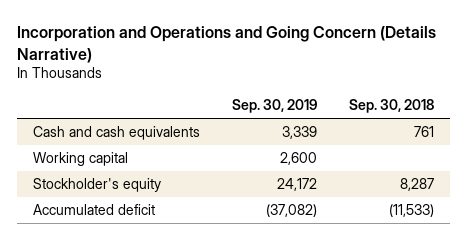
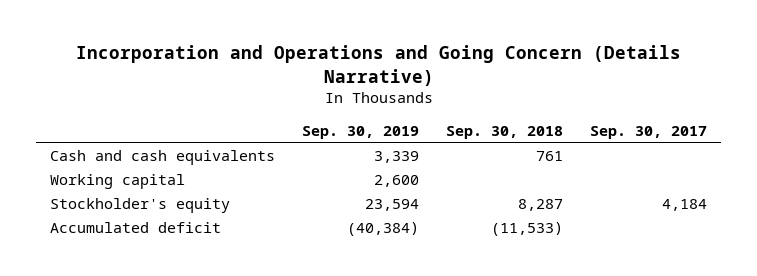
none -> [590,125,708,139] Sep. 30, 2017
[277,177,318,191] 24,172 -> [364,199,419,212] 23,594
[266,203,318,217] (37,082) -> [346,222,419,237] (40,384)

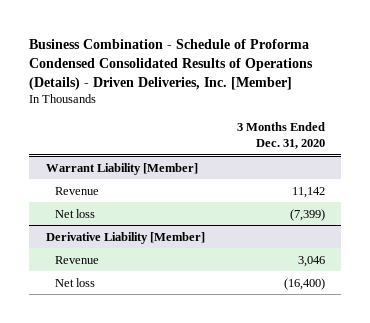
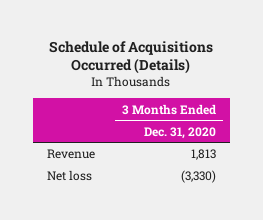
[29,38,314,90] Business Combination - Schedule of Proforma Condensed Consolidated Results of Operations (Details) - Driven Deliveries, Inc. [Member] -> [49,40,214,75] Schedule of Acquisitions Occurred (Details)
[45,162,198,175] Warrant Liability [Member] -> none
[45,231,205,244] Derivative Liability [Member] -> none
[54,255,99,264] Revenue -> none
[54,277,95,287] Net loss -> none
[291,186,325,198] 11,142 -> [190,149,216,161] 1,813
[289,208,325,221] (7,399) -> [180,170,216,184] (3,330)

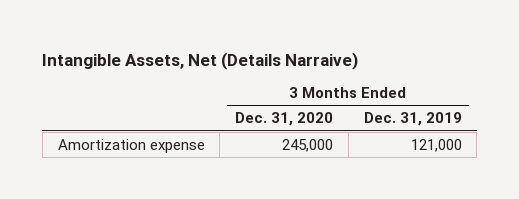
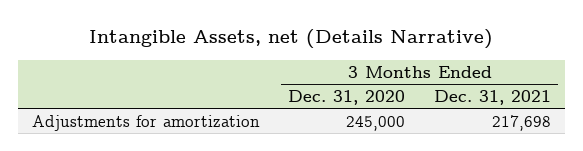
[42,51,359,70] Intangible Assets, Net (Details Narraive) -> [89,29,494,50] Intangible Assets, net (Details Narrative)
[363,112,462,127] Dec. 31, 2019 -> none
none -> [433,89,551,105] Dec. 31, 2021
[57,138,205,153] Amortization expense -> [32,114,261,131] Adjustments for amortization

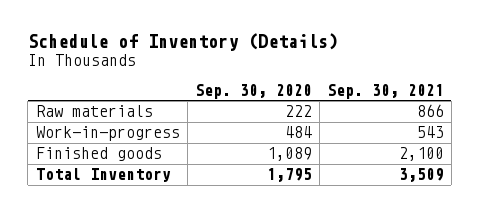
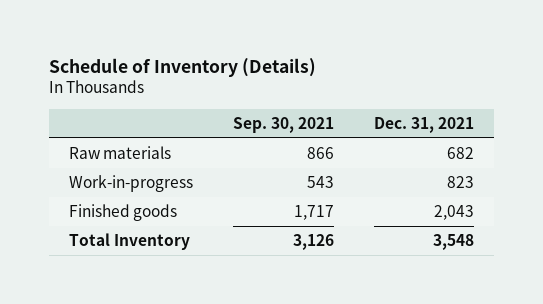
[194,83,312,99] Sep. 30, 2020 -> none
none -> [374,116,475,133] Dec. 31, 2021
[398,147,444,162] 2,100 -> [293,205,334,221] 1,717
[398,168,444,183] 3,509 -> [292,234,334,251] 3,126

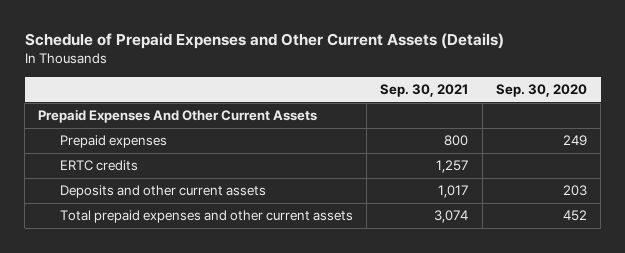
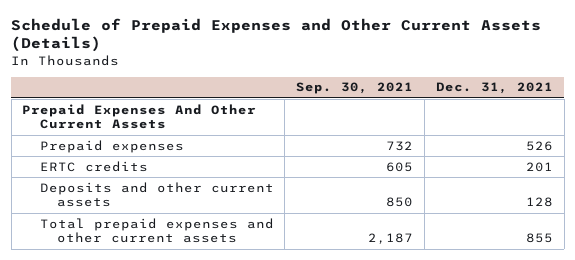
[495,83,587,97] Sep. 30, 2020 -> none
none -> [435,82,553,95] Dec. 31, 2021
[444,135,469,147] 800 -> [386,140,414,151] 732
[436,160,469,174] 1,257 -> [386,161,414,172] 605
[438,185,469,199] 1,017 -> [386,197,414,208] 850
[434,210,469,224] 3,074 -> [368,233,414,245] 2,187

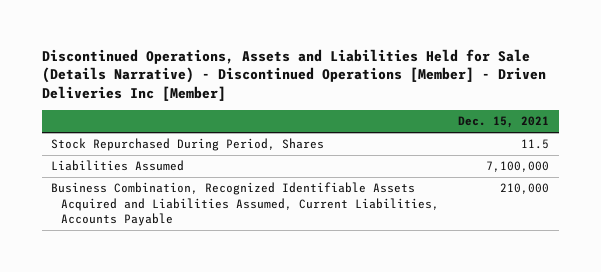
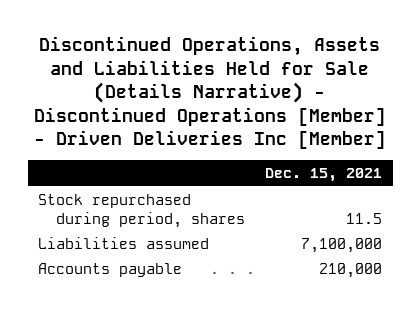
[51,138,325,152] Stock Repurchased During Period, Shares -> [37,193,245,228] Stock repurchased during period, shares
[51,160,185,172] Liabilities Assumed -> [37,236,209,249] Liabilities assumed
[51,182,440,227] Business Combination, Recognized Identifiable Assets Acquired and Liabilities Assumed, Current Liabilities, Accounts Payable -> [37,262,182,277] Accounts payable

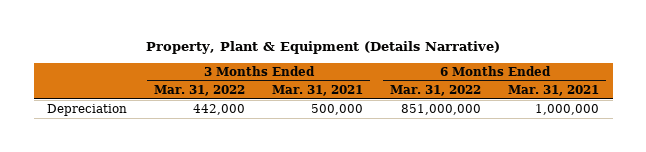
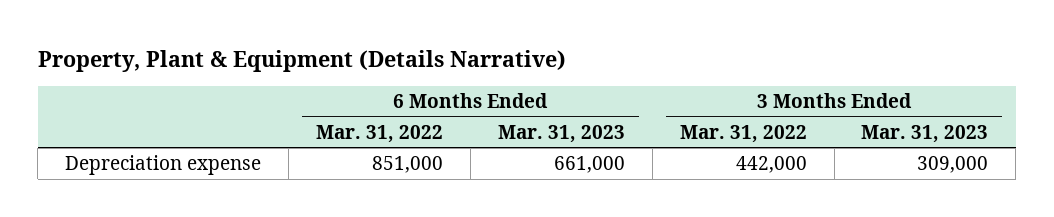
[272,84,364,96] Mar. 31, 2021 -> none
[508,84,600,96] Mar. 31, 2021 -> none
none -> [497,124,625,143] Mar. 31, 2023
none -> [861,124,989,143] Mar. 31, 2023
[47,104,128,117] Depreciation -> [65,155,262,176] Depreciation expense
[401,104,482,116] 851,000,000 -> [372,156,444,174] 851,000

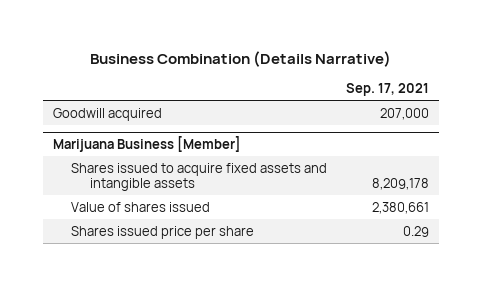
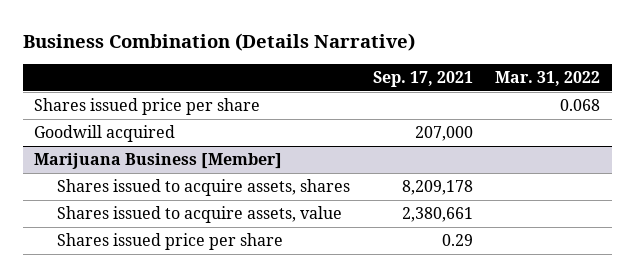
none -> [495,71,601,87] Mar. 31, 2022
none -> [34,98,261,116] Shares issued price per share
[71,162,328,191] Shares issued to acquire fixed assets and intangible assets -> [56,179,350,197] Shares issued to acquire assets, shares
[71,201,211,212] Value of shares issued -> [56,206,342,224] Shares issued to acquire assets, value

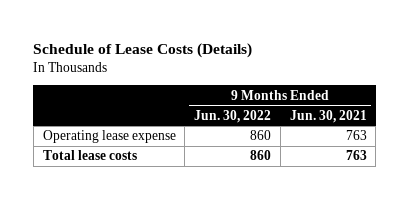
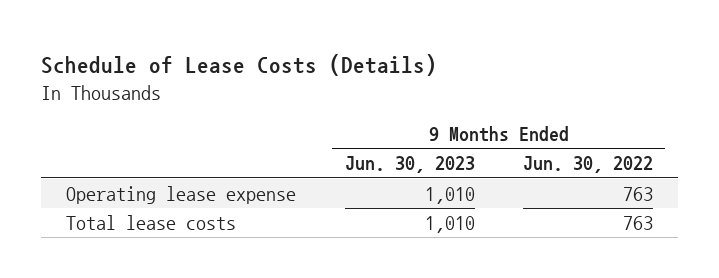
[289,109,367,123] Jun. 30, 2021 -> none
none -> [344,156,475,174] Jun. 30, 2023
[250,130,272,141] 860 -> [623,187,654,202] 763
[250,150,272,161] 860 -> [623,216,654,231] 763

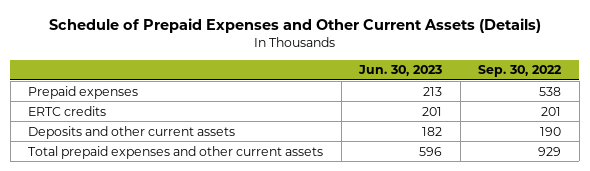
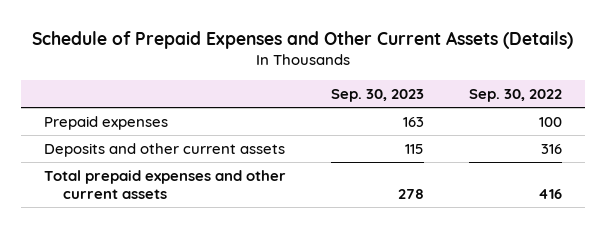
[358,65,443,77] Jun. 30, 2023 -> none
none -> [330,89,424,103] Sep. 30, 2023
[28,105,107,116] ERTC credits -> none
[539,86,562,96] 538 -> [539,116,563,127] 100
[540,126,562,136] 190 -> [541,143,563,154] 316
[538,146,562,156] 929 -> [538,188,563,199] 416

